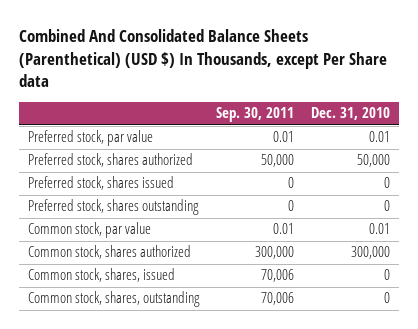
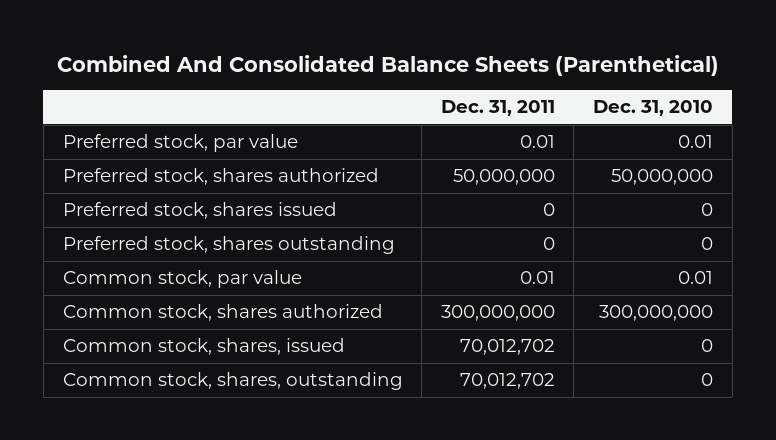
[19,29,388,88] Combined And Consolidated Balance Sheets (Parenthetical) (USD $) In Thousands, except Per Share data -> [56,54,719,76] Combined And Consolidated Balance Sheets (Parenthetical)
[216,107,295,123] Sep. 30, 2011 -> none
none -> [440,100,555,117] Dec. 31, 2011
[357,154,391,168] 50,000 -> [610,169,713,186] 50,000,000
[351,246,391,260] 300,000 -> [598,305,713,322] 300,000,000

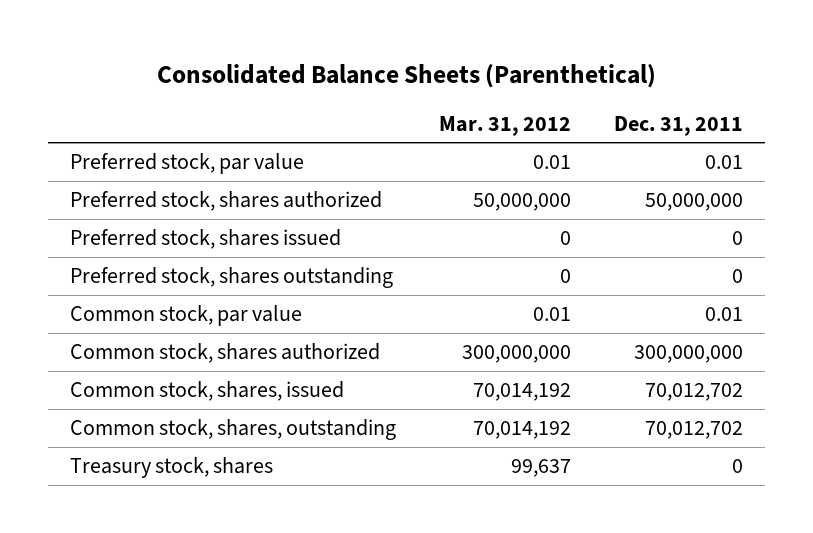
[56,54,719,76] Combined And Consolidated Balance Sheets (Parenthetical) -> [156,63,656,88] Consolidated Balance Sheets (Parenthetical)
[592,100,713,117] Dec. 31, 2010 -> none
none -> [439,115,572,136] Mar. 31, 2012
none -> [69,457,273,479] Treasury stock, shares

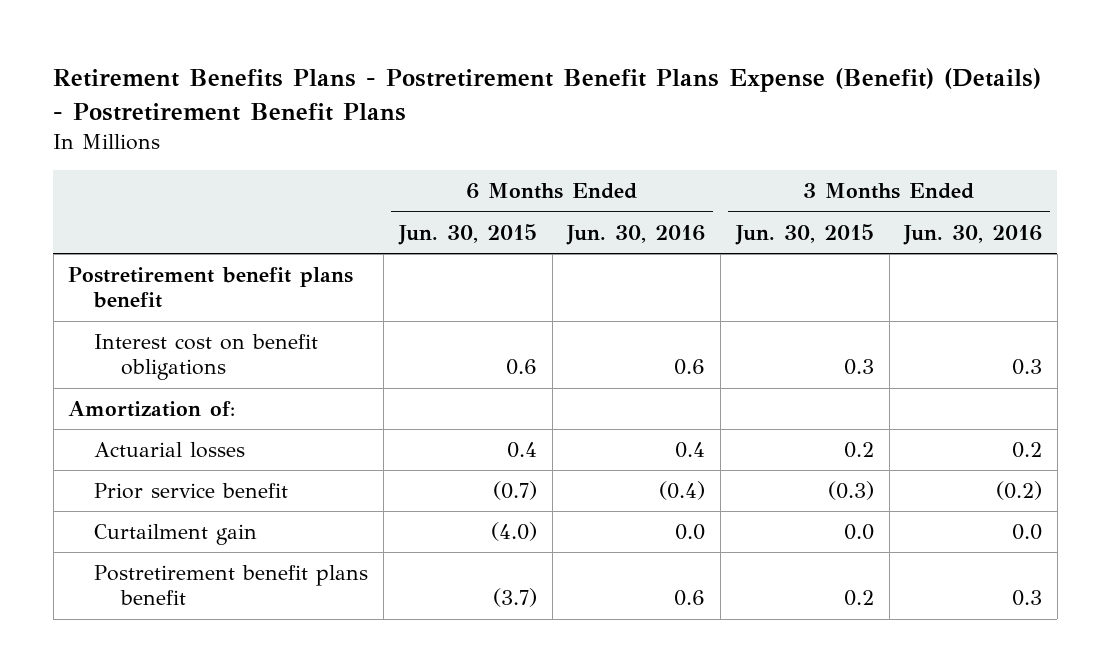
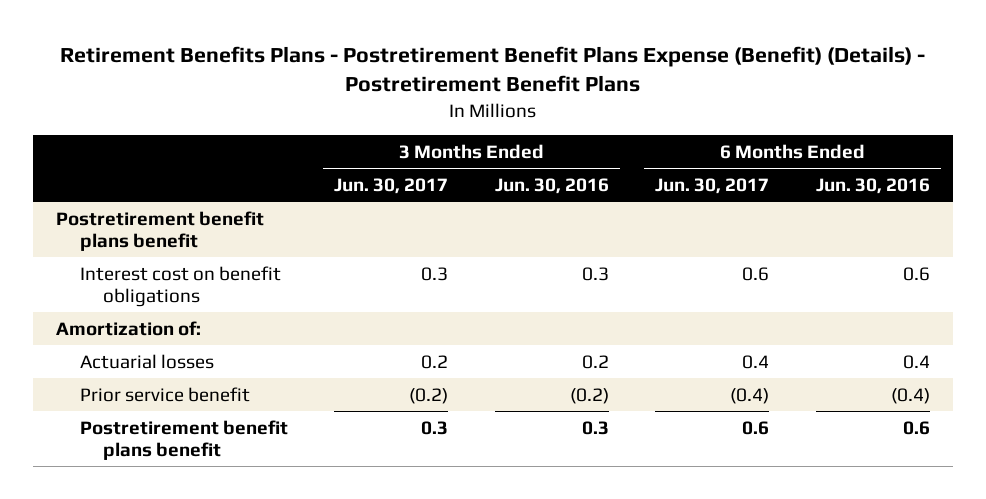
[397,223,537,245] Jun. 30, 2015 -> none
[734,223,874,245] Jun. 30, 2015 -> none
none -> [334,177,449,194] Jun. 30, 2017
none -> [655,177,770,194] Jun. 30, 2017
[94,524,258,546] Curtailment gain -> none

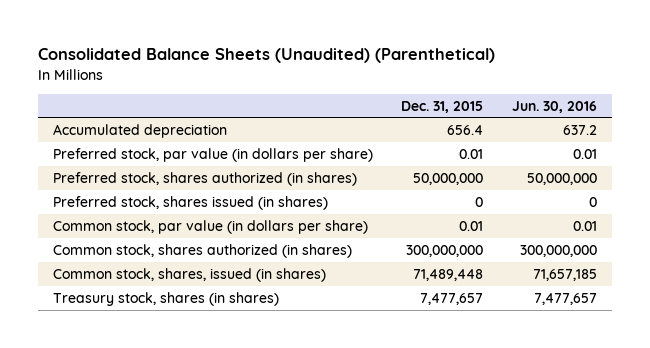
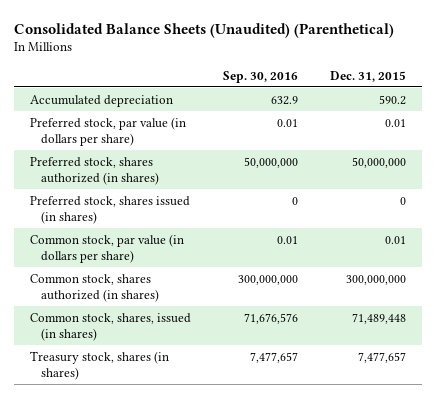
[512,100,598,113] Jun. 30, 2016 -> none
none -> [222,70,298,83] Sep. 30, 2016
[447,124,484,135] 656.4 -> [379,94,407,105] 590.2

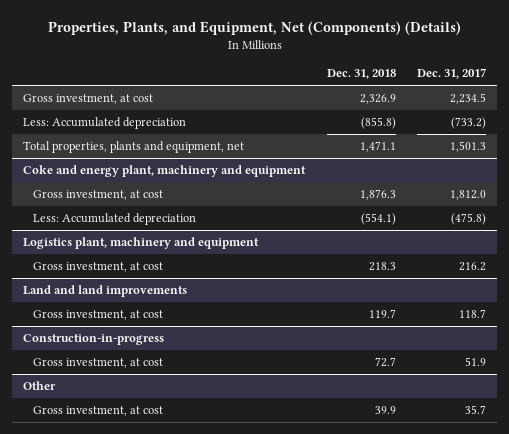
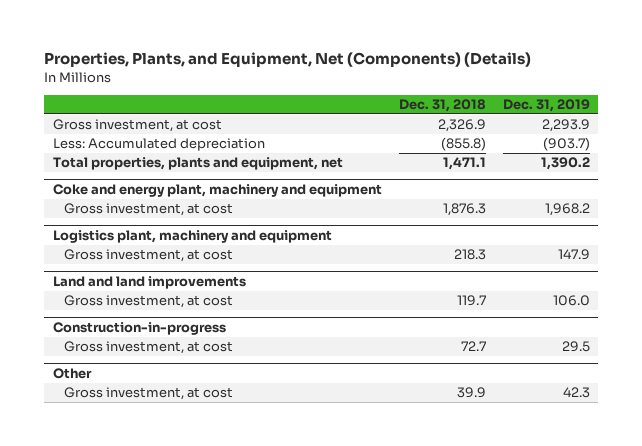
[417,68,487,80] Dec. 31, 2017 -> none
none -> [502,98,590,112] Dec. 31, 2019
[32,212,196,225] Less: Accumulated depreciation -> none

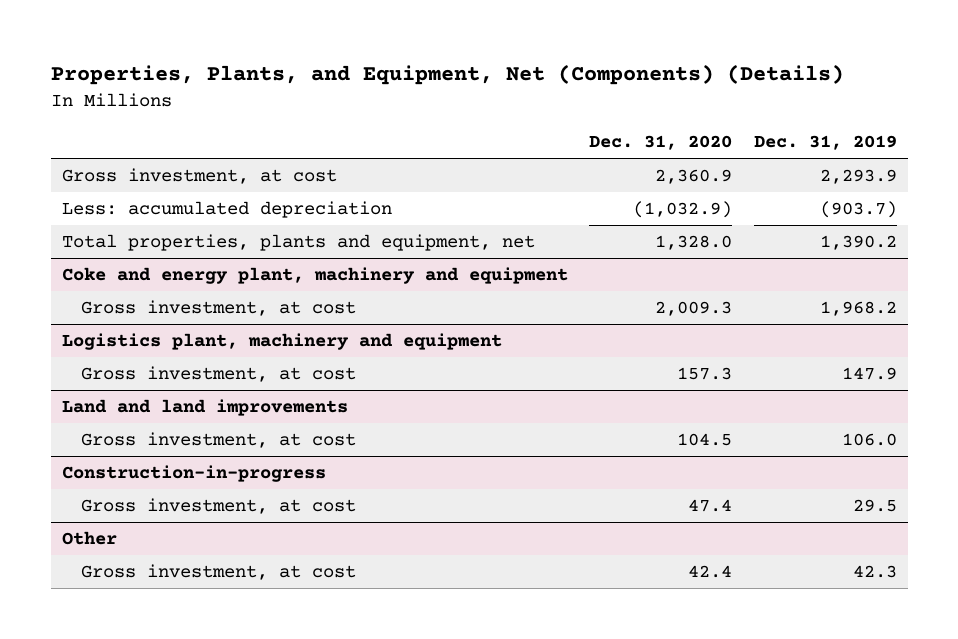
[398,98,486,112] Dec. 31, 2018 -> none
none -> [589,135,733,151] Dec. 31, 2020
[52,138,265,152] Less: Accumulated depreciation -> [61,201,392,219] Less: accumulated depreciation

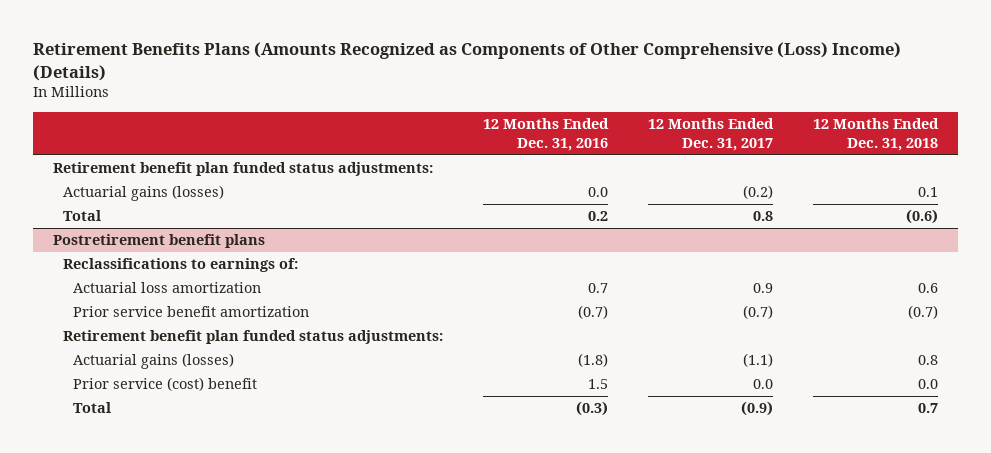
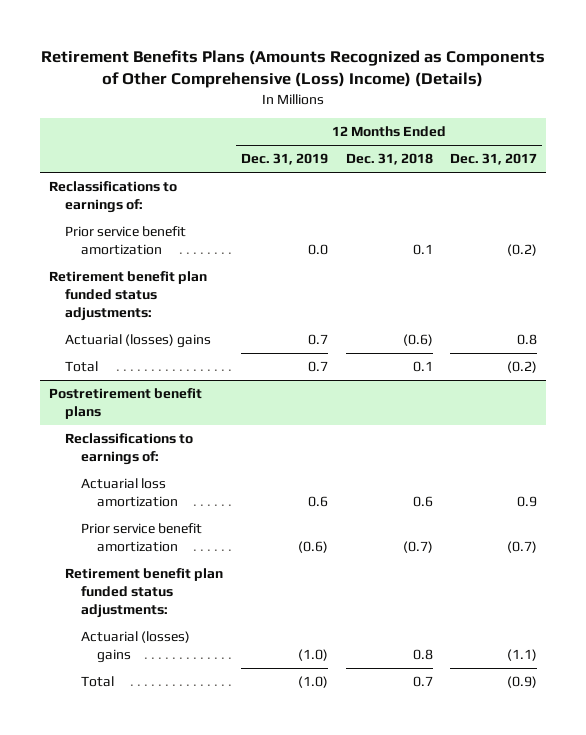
[483,117,610,151] 12 Months Ended Dec. 31, 2016 -> none
none -> [240,153,328,166] Dec. 31, 2019
none -> [49,181,178,214] Reclassifications to earnings of:
none -> [65,226,187,256] Prior service benefit amortization
[63,185,225,202] Actuarial gains (losses) -> [65,334,212,349] Actuarial (losses) gains
[743,185,774,200] (0.2) -> [517,334,538,346] 0.8
[918,187,939,198] 0.1 -> [402,334,433,347] (0.6)
[753,211,774,222] 0.8 -> [507,361,538,374] (0.2)
[906,209,939,225] (0.6) -> [412,361,433,373] 0.1
[73,377,258,392] Prior service (cost) benefit -> none
[73,353,235,370] Actuarial gains (losses) -> [81,631,191,664] Actuarial (losses) gains

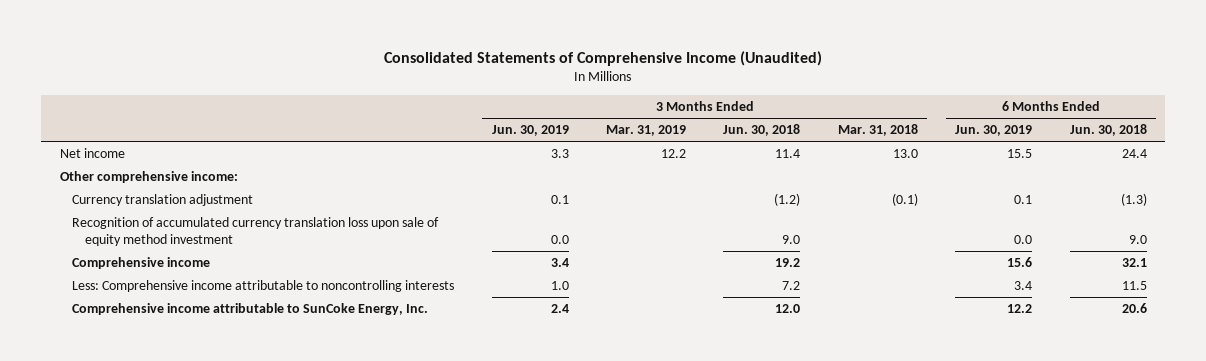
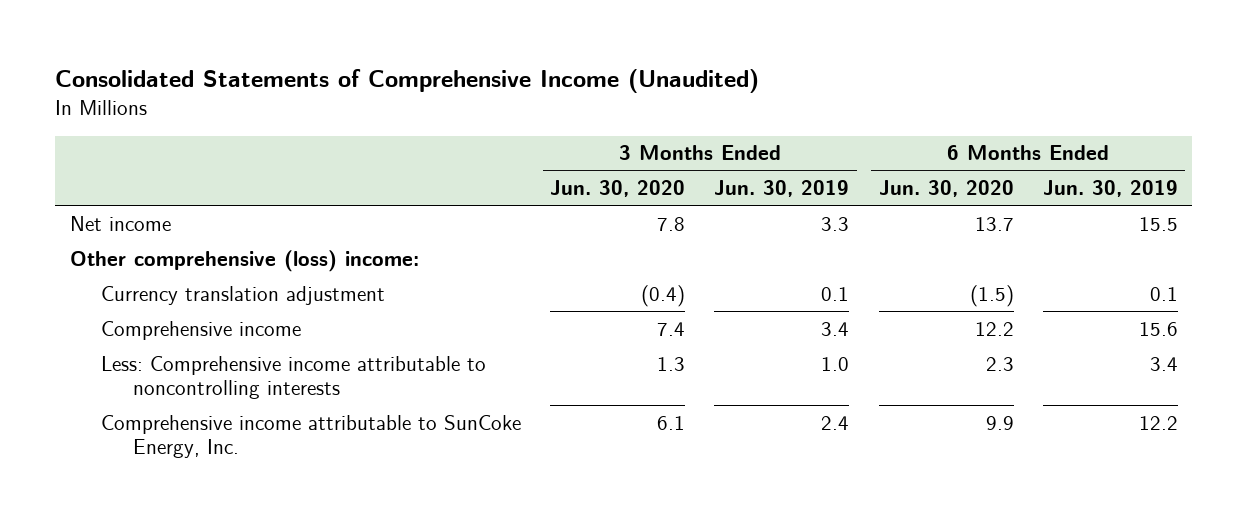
[606,125,687,137] Mar. 31, 2019 -> none
[723,124,801,137] Jun. 30, 2018 -> none
[837,124,918,137] Mar. 31, 2018 -> none
[1069,124,1147,137] Jun. 30, 2018 -> none
none -> [550,180,686,198] Jun. 30, 2020
none -> [878,180,1014,198] Jun. 30, 2020
[59,171,238,184] Other comprehensive income: -> [69,249,419,272] Other comprehensive (loss) income:
[72,217,440,246] Recognition of accumulated currency translation loss upon sale of equity method investment -> none

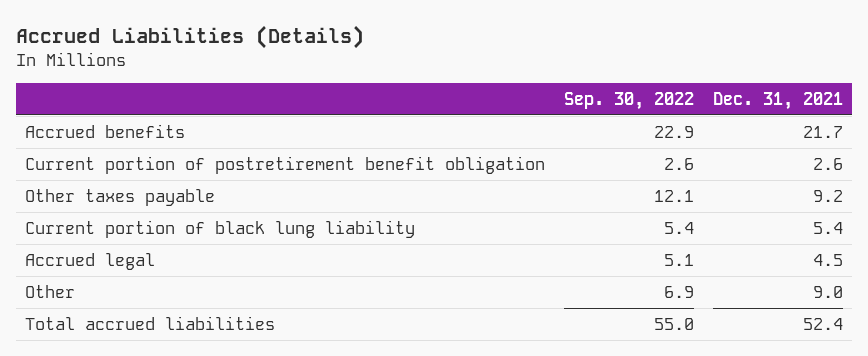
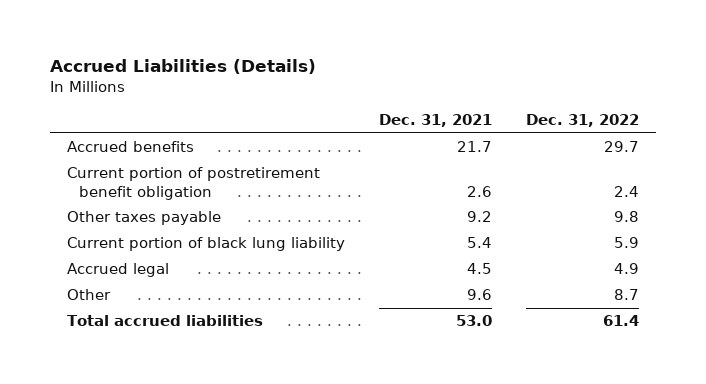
[564,91,695,110] Sep. 30, 2022 -> none
none -> [525,113,639,127] Dec. 31, 2022
[812,286,843,299] 9.0 -> [466,289,492,301] 9.6
[802,318,843,331] 52.4 -> [455,315,492,327] 53.0

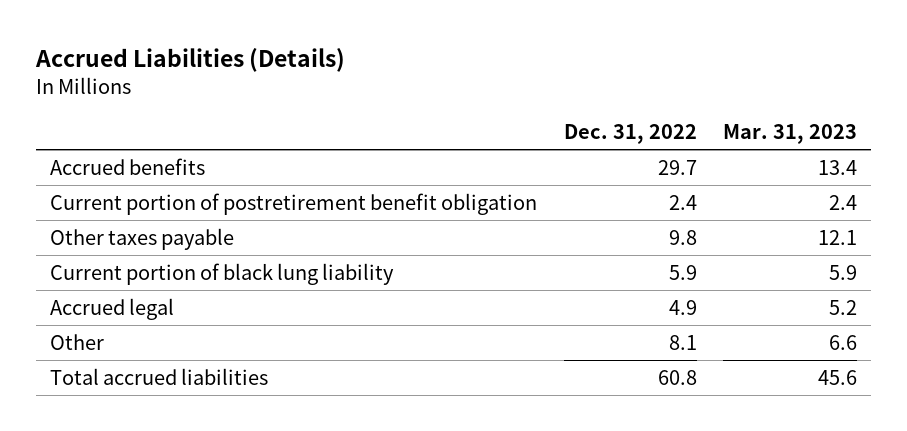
[378,113,492,127] Dec. 31, 2021 -> none
none -> [723,123,858,144] Mar. 31, 2023
[613,289,639,301] 8.7 -> [668,334,697,350] 8.1
[602,315,639,327] 61.4 -> [657,369,697,385] 60.8

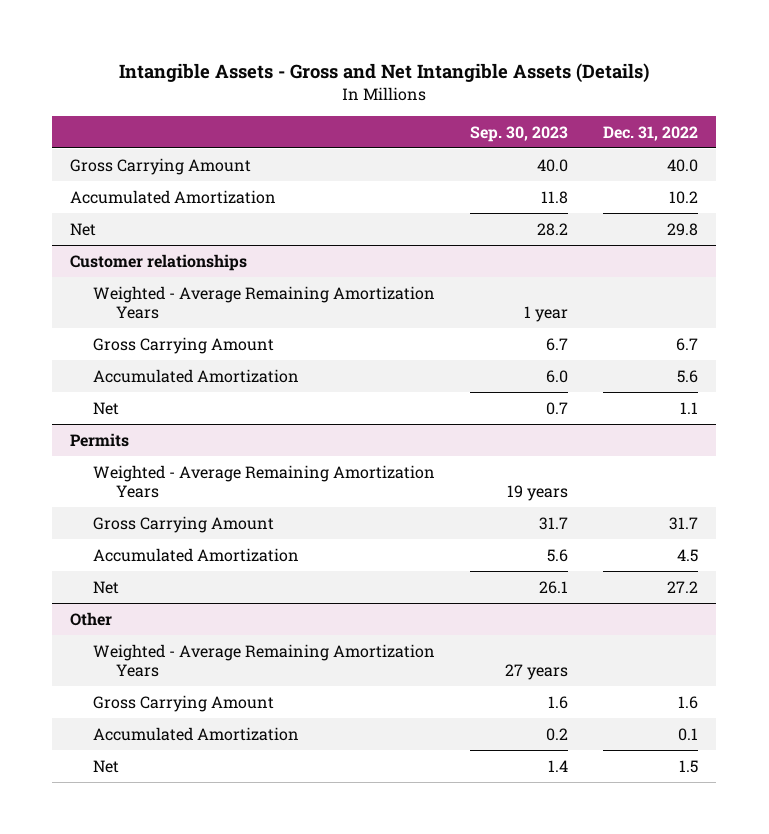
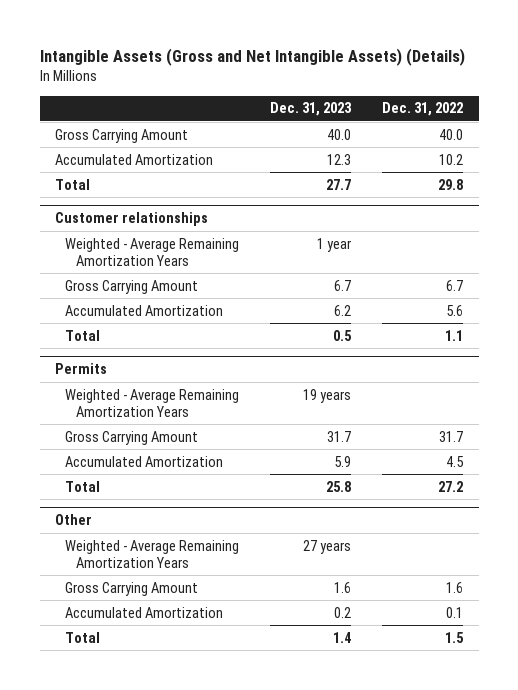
[119,62,650,83] Intangible Assets - Gross and Net Intangible Assets (Details) -> [39,48,465,67] Intangible Assets (Gross and Net Intangible Assets) (Details)
[470,125,569,142] Sep. 30, 2023 -> none
none -> [270,102,353,117] Dec. 31, 2023
[70,222,97,236] Net -> [55,178,91,190] Total
[93,401,120,415] Net -> [65,329,101,341] Total
[93,580,120,594] Net -> [65,480,101,492] Total
[93,759,120,773] Net -> [65,631,101,643] Total

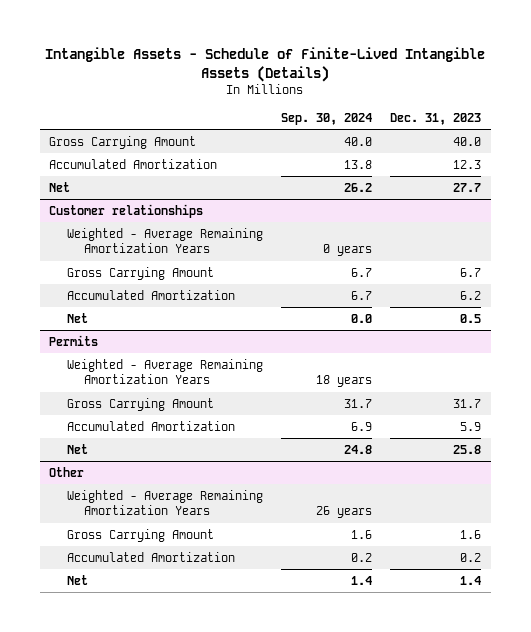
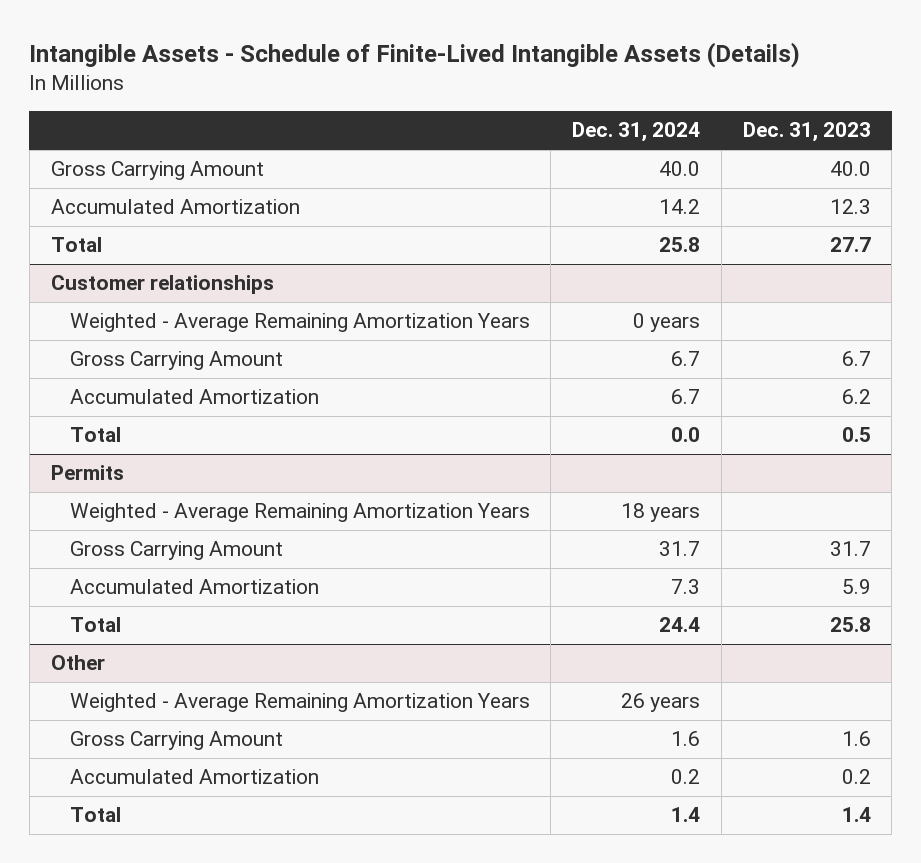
[280,112,372,125] Sep. 30, 2024 -> none
none -> [572,122,701,143] Dec. 31, 2024
[49,181,71,192] Net -> [50,237,102,253] Total
[66,312,88,323] Net -> [69,427,121,443] Total
[66,443,88,454] Net -> [69,617,121,633] Total
[66,574,88,585] Net -> [69,807,121,823] Total

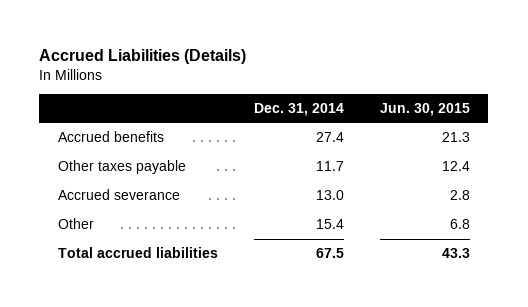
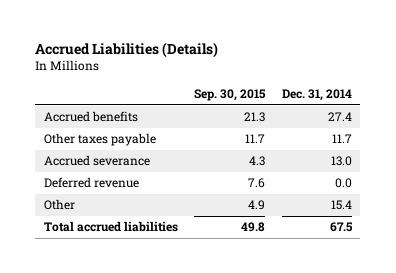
[380,102,471,116] Jun. 30, 2015 -> none
none -> [194,88,267,101] Sep. 30, 2015
none -> [43,177,139,189] Deferred revenue

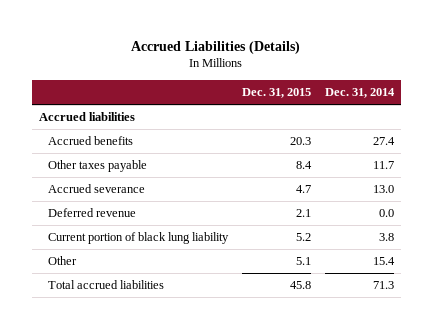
[194,88,267,101] Sep. 30, 2015 -> none
none -> [242,88,312,99] Dec. 31, 2015
none -> [38,112,135,122] Accrued liabilities
none -> [47,232,229,245] Current portion of black lung liability
[329,222,353,233] 67.5 -> [373,281,395,290] 71.3

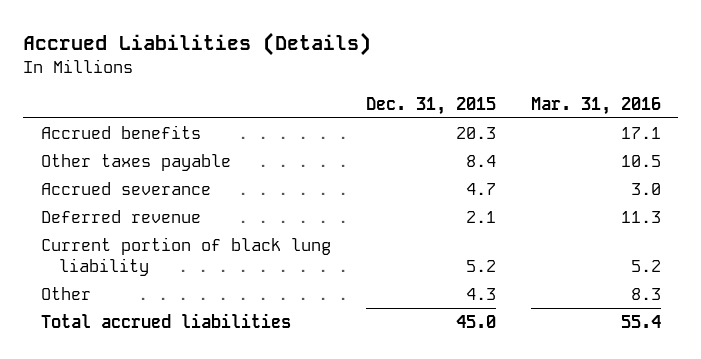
[325,88,396,99] Dec. 31, 2014 -> none
none -> [530,96,661,115] Mar. 31, 2016
[38,112,135,122] Accrued liabilities -> none
[296,257,312,266] 5.1 -> [465,288,496,301] 4.3
[290,281,312,290] 45.8 -> [455,315,496,329] 45.0

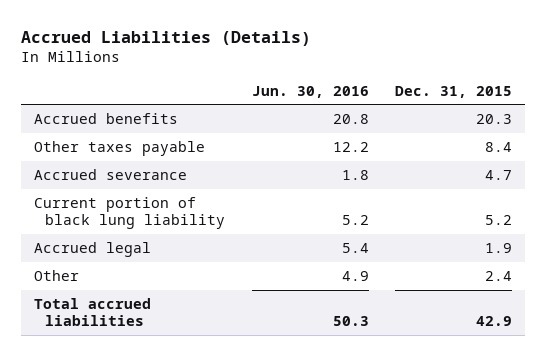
[530,96,661,115] Mar. 31, 2016 -> none
none -> [251,85,369,98] Jun. 30, 2016
[40,210,201,224] Deferred revenue -> none
none -> [33,242,151,258] Accrued legal
[465,288,496,301] 4.3 -> [485,271,513,282] 2.4
[455,315,496,329] 45.0 -> [476,316,513,327] 42.9

